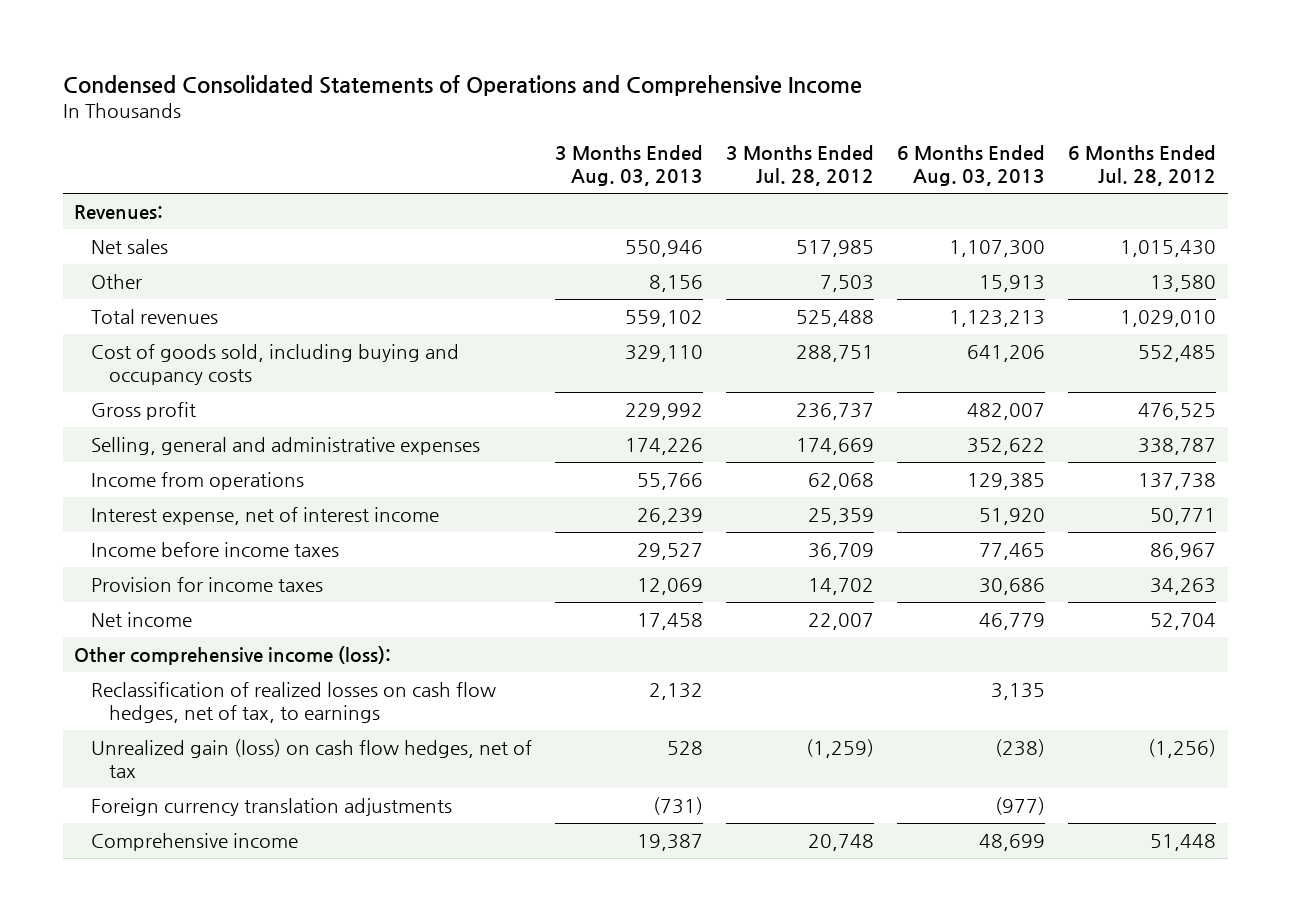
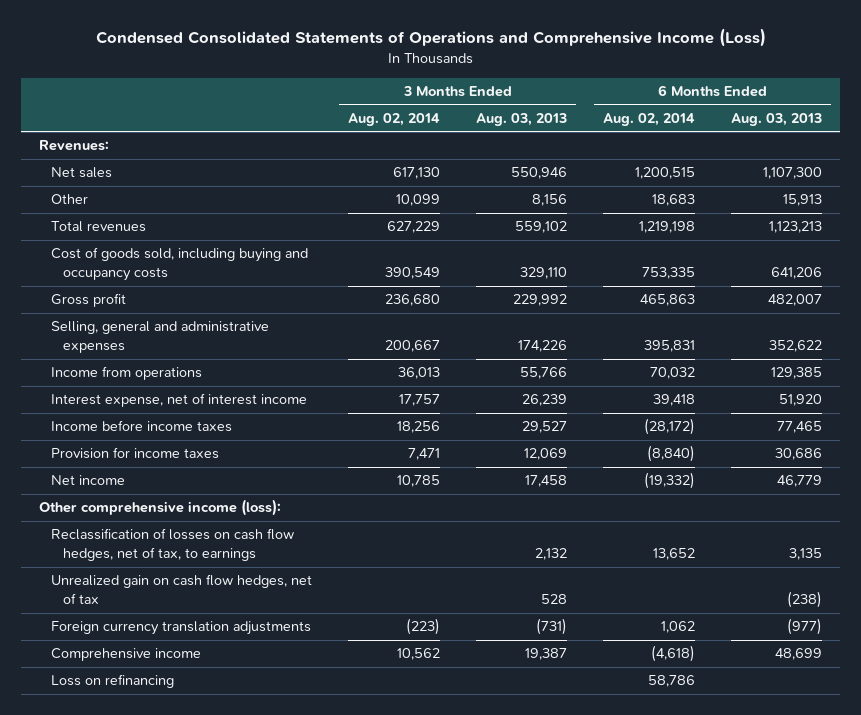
[62,74,862,96] Condensed Consolidated Statements of Operations and Comprehensive Income -> [95,28,766,48] Condensed Consolidated Statements of Operations and Comprehensive Income (Loss)
[726,144,875,187] 3 Months Ended Jul. 28, 2012 -> none
[1068,144,1217,187] 6 Months Ended Jul. 28, 2012 -> none
none -> [348,112,441,126] Aug. 02, 2014
none -> [603,112,696,126] Aug. 02, 2014
[91,681,497,724] Reclassification of realized losses on cash flow hedges, net of tax, to earnings -> [50,528,294,562] Reclassification of losses on cash flow hedges, net of tax, to earnings
[91,738,533,779] Unrealized gain (loss) on cash flow hedges, net of tax -> [50,574,312,605] Unrealized gain on cash flow hedges, net of tax
none -> [50,674,174,689] Loss on refinancing

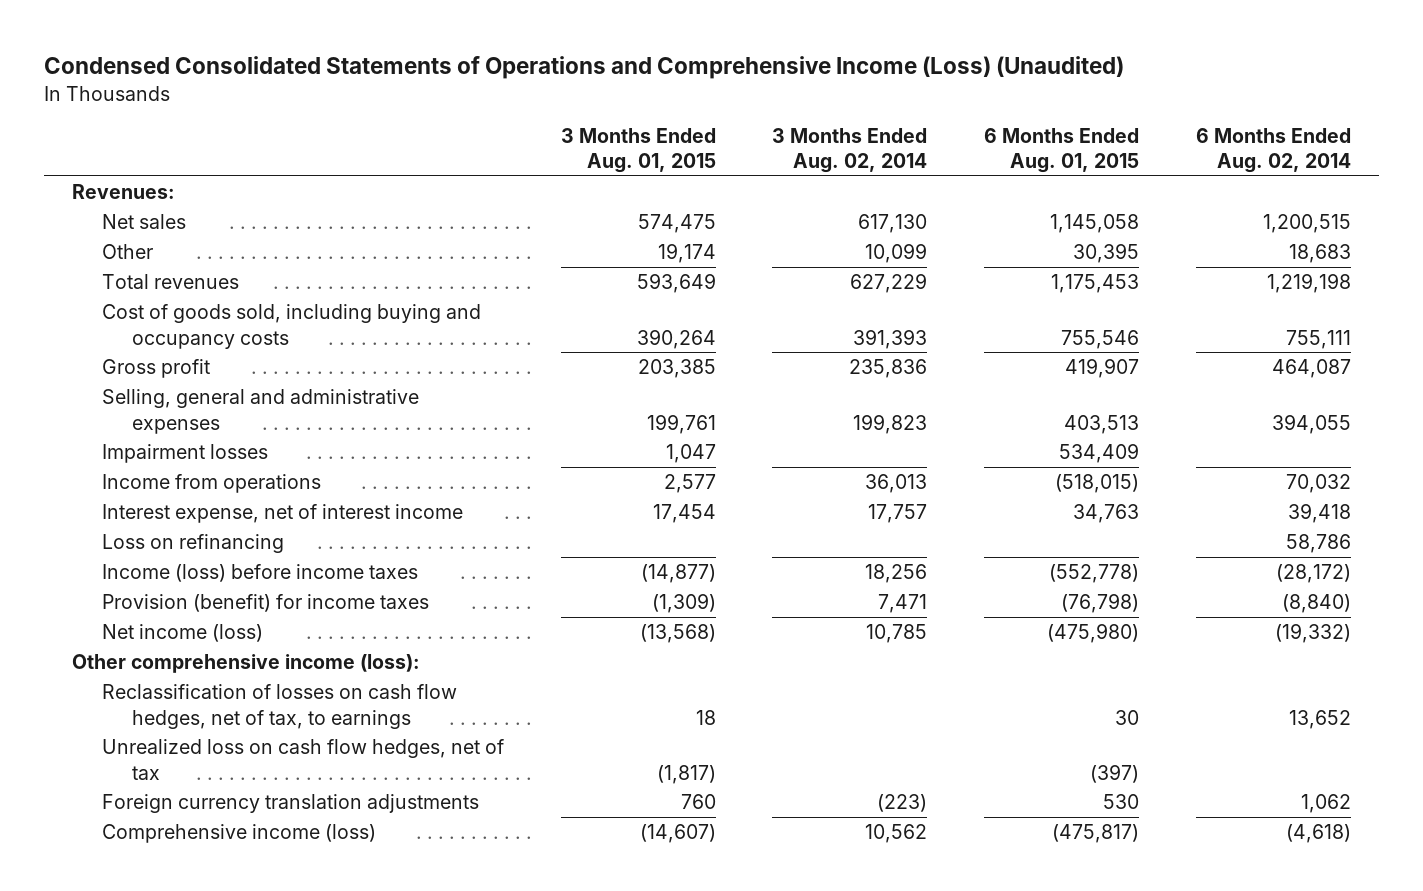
[95,28,766,48] Condensed Consolidated Statements of Operations and Comprehensive Income (Loss) -> [43,56,1124,80] Condensed Consolidated Statements of Operations and Comprehensive Income (Loss) (Unaudited)
[476,112,568,126] Aug. 03, 2013 -> none
[731,112,823,126] Aug. 03, 2013 -> none
none -> [560,127,716,173] 3 Months Ended Aug. 01, 2015
none -> [984,127,1140,173] 6 Months Ended Aug. 01, 2015
[385,267,441,280] 390,549 -> [853,328,928,349] 391,393
[642,267,696,280] 753,335 -> [1285,329,1351,349] 755,111
[385,294,441,307] 236,680 -> [849,359,928,379] 235,836
[640,294,696,307] 465,863 -> [1271,359,1351,379] 464,087
[385,340,441,353] 200,667 -> [853,413,928,434] 199,823
[644,340,696,353] 395,831 -> [1271,413,1351,434] 394,055
none -> [102,444,269,464] Impairment losses
[50,674,174,689] Loss on refinancing -> [102,534,285,554] Loss on refinancing
[50,420,232,433] Income before income taxes -> [102,564,419,583] Income (loss) before income taxes
[50,447,219,460] Provision for income taxes -> [102,594,430,613] Provision (benefit) for income taxes
[50,475,125,486] Net income -> [102,624,264,643] Net income (loss)
[50,574,312,605] Unrealized gain on cash flow hedges, net of tax -> [102,739,505,780] Unrealized loss on cash flow hedges, net of tax
[50,648,201,662] Comprehensive income -> [102,824,377,844] Comprehensive income (loss)

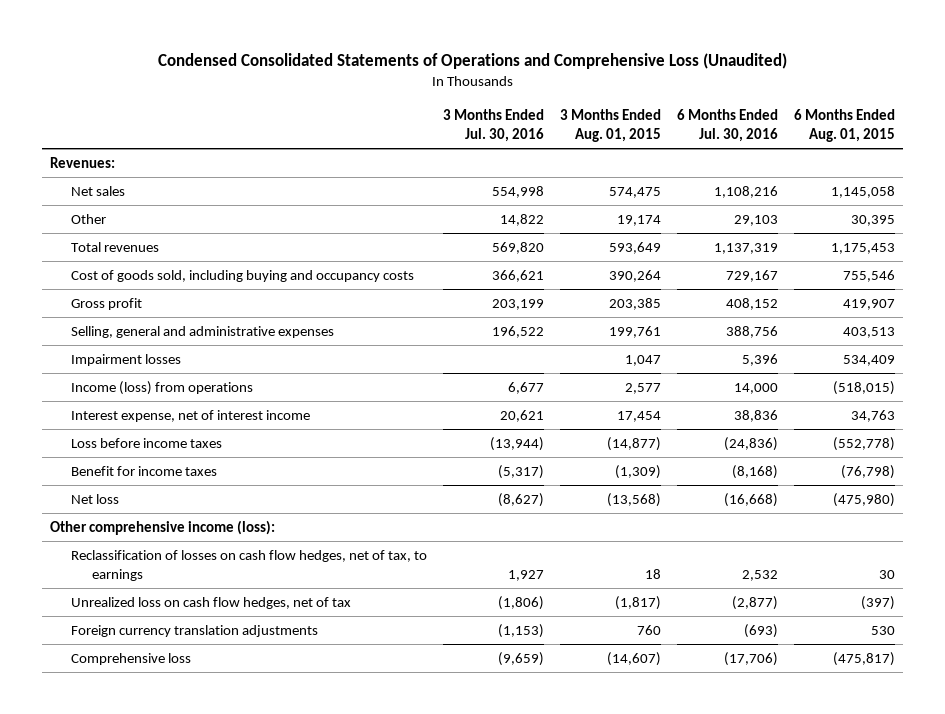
[43,56,1124,80] Condensed Consolidated Statements of Operations and Comprehensive Income (Loss) (Unaudited) -> [157,52,787,69] Condensed Consolidated Statements of Operations and Comprehensive Loss (Unaudited)
[772,127,928,173] 3 Months Ended Aug. 02, 2014 -> none
[1195,127,1351,173] 6 Months Ended Aug. 02, 2014 -> none
none -> [443,108,545,143] 3 Months Ended Jul. 30, 2016
none -> [677,108,779,143] 6 Months Ended Jul. 30, 2016
[102,474,322,494] Income from operations -> [71,380,254,395] Income (loss) from operations
[102,534,285,554] Loss on refinancing -> none
[102,564,419,583] Income (loss) before income taxes -> [71,437,223,448] Loss before income taxes
[102,594,430,613] Provision (benefit) for income taxes -> [71,465,218,476] Benefit for income taxes
[102,624,264,643] Net income (loss) -> [71,493,120,504] Net loss
[102,824,377,844] Comprehensive income (loss) -> [71,652,192,665] Comprehensive loss

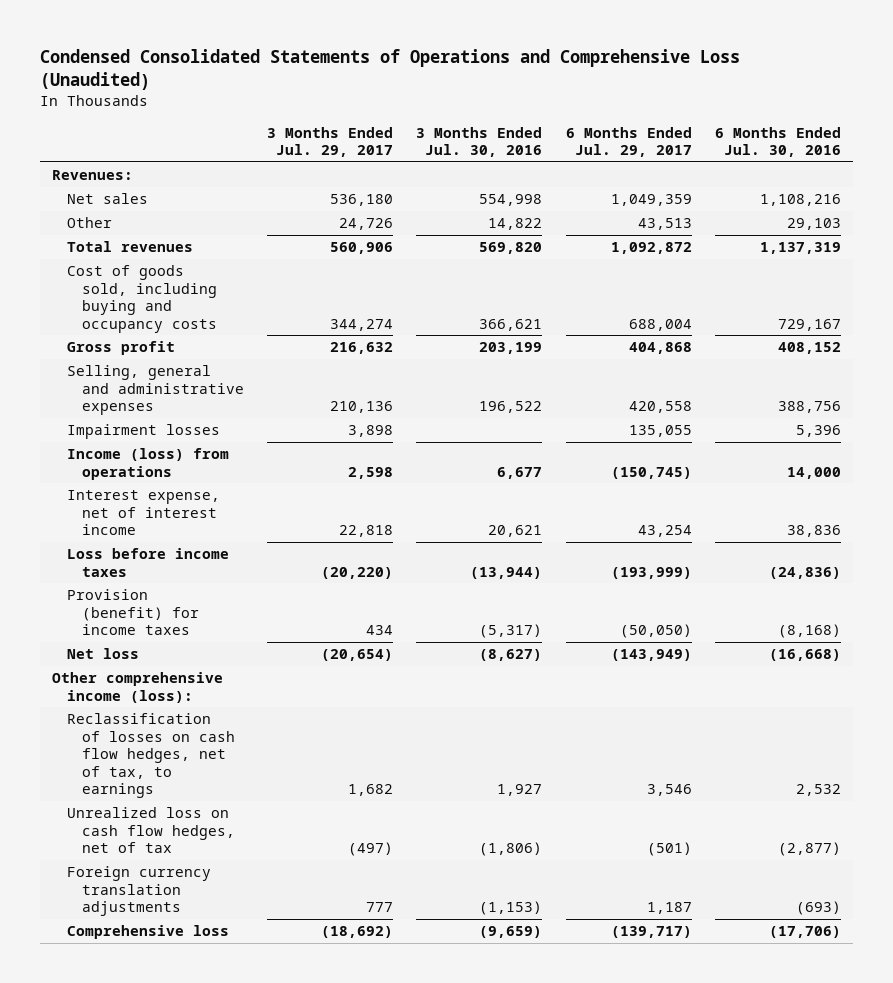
[560,108,662,143] 3 Months Ended Aug. 01, 2015 -> none
[794,108,896,143] 6 Months Ended Aug. 01, 2015 -> none
none -> [267,126,394,158] 3 Months Ended Jul. 29, 2017
none -> [565,126,692,158] 6 Months Ended Jul. 29, 2017
[71,465,218,476] Benefit for income taxes -> [66,589,199,636] Provision (benefit) for income taxes

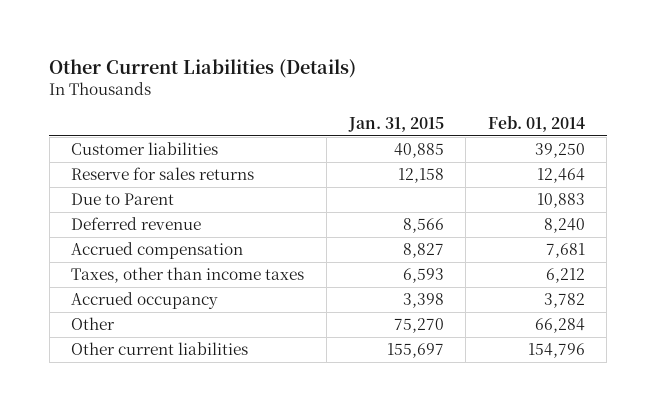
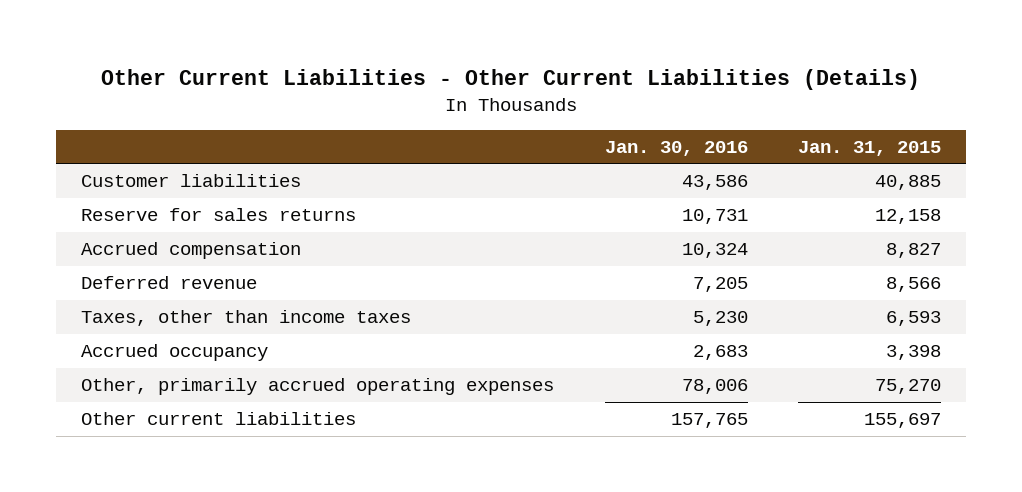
[49,58,357,78] Other Current Liabilities (Details) -> [101,69,921,91] Other Current Liabilities - Other Current Liabilities (Details)
[487,115,585,133] Feb. 01, 2014 -> none
none -> [604,140,748,156] Jan. 30, 2016
[71,193,175,206] Due to Parent -> none
[71,217,202,231] Deferred revenue -> [81,275,258,289] Deferred revenue
[71,317,116,331] Other -> [81,377,555,395] Other, primarily accrued operating expenses

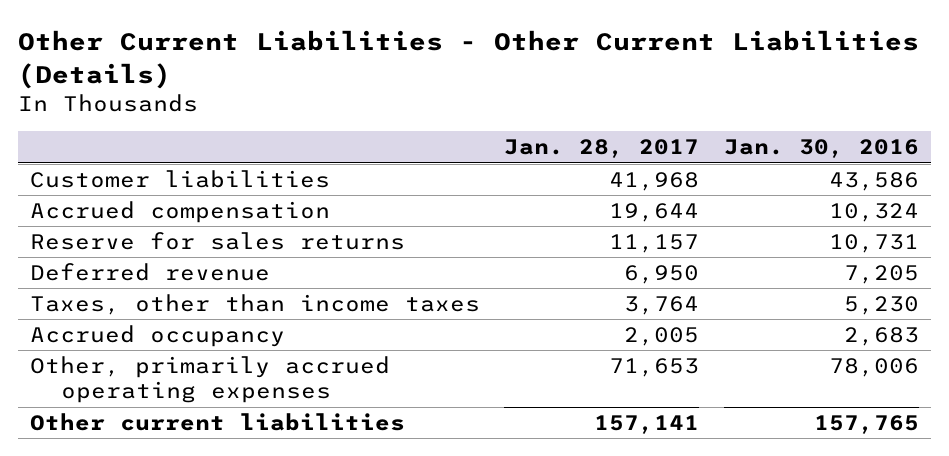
[798,140,942,156] Jan. 31, 2015 -> none
none -> [504,139,700,159] Jan. 28, 2017
[81,207,357,221] Reserve for sales returns -> [30,231,406,250] Reserve for sales returns

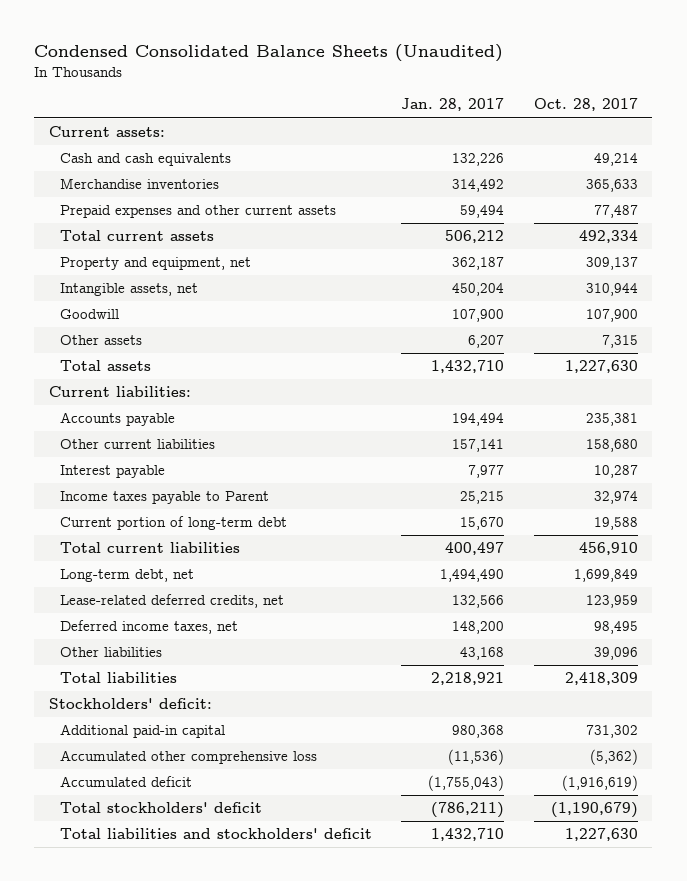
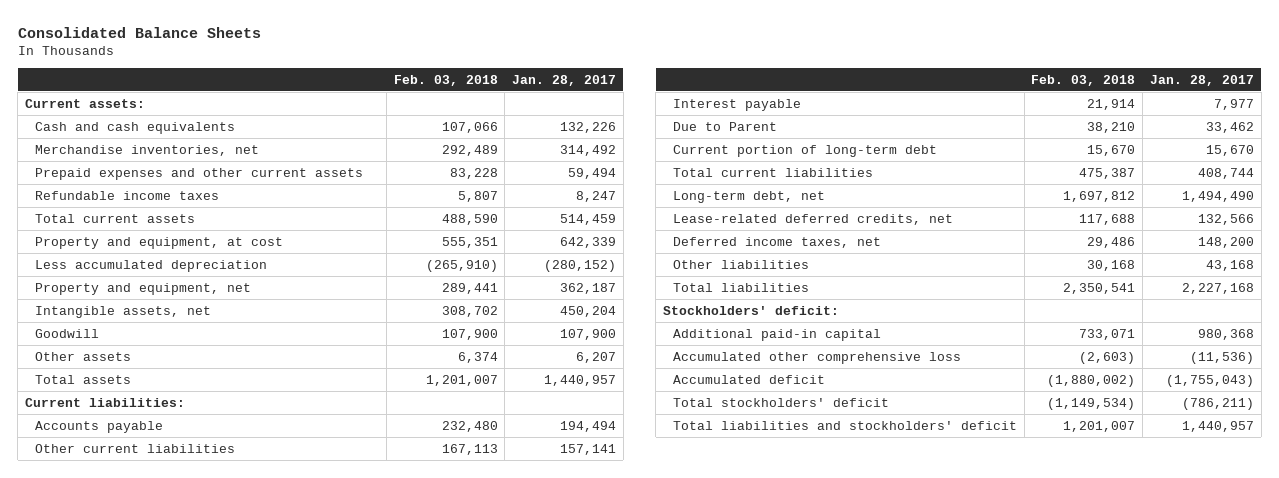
[34,43,504,62] Condensed Consolidated Balance Sheets (Unaudited) -> [17,26,261,38] Consolidated Balance Sheets
[533,98,638,112] Oct. 28, 2017 -> none
none -> [393,74,498,86] Feb. 03, 2018
[59,178,219,190] Merchandise inventories -> [34,144,259,156] Merchandise inventories, net
none -> [34,190,219,200] Refundable income taxes
[445,230,505,244] 506,212 -> [560,213,617,225] 514,459
none -> [34,236,283,249] Property and equipment, at cost
none -> [34,259,267,272] Less accumulated depreciation
[431,360,505,374] 1,432,710 -> [544,374,617,386] 1,440,957
[59,491,269,505] Income taxes payable to Parent -> none
none -> [672,121,777,131] Due to Parent
[445,542,505,556] 400,497 -> [1198,167,1255,179] 408,744
[431,672,505,686] 2,218,921 -> [1182,282,1255,294] 2,227,168
[431,828,505,842] 1,432,710 -> [1182,420,1255,432] 1,440,957

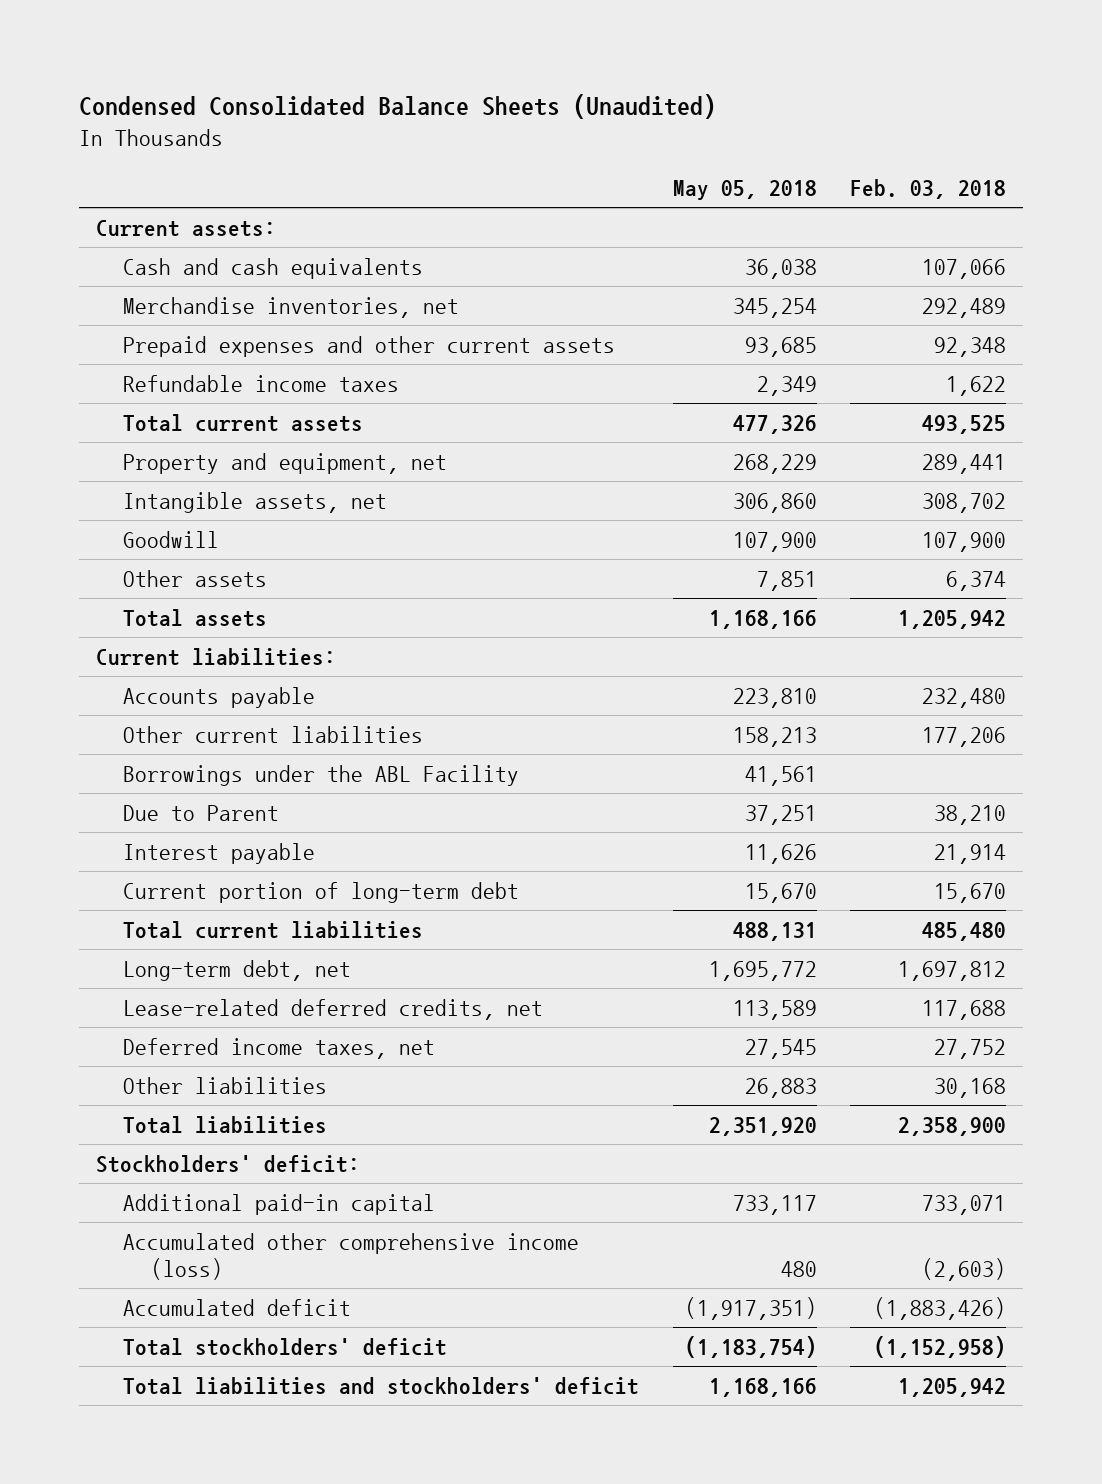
[17,26,261,38] Consolidated Balance Sheets -> [79,94,717,120] Condensed Consolidated Balance Sheets (Unaudited)
[512,74,617,86] Jan. 28, 2017 -> none
none -> [672,179,817,200] May 05, 2018
[34,236,283,249] Property and equipment, at cost -> none
[34,259,267,272] Less accumulated depreciation -> none
[449,167,498,179] 83,228 -> [934,336,1007,357] 92,348
[457,190,498,202] 5,807 -> [946,375,1007,396] 1,622
[441,213,498,225] 488,590 -> [922,414,1007,434] 493,525
[425,374,498,386] 1,201,007 -> [898,609,1007,629] 1,205,942
[441,443,498,455] 167,113 -> [922,726,1007,747] 177,206
none -> [123,764,520,786] Borrowings under the ABL Facility
[672,98,801,111] Interest payable -> [123,842,316,864] Interest payable
[1079,167,1136,179] 475,387 -> [922,921,1007,941] 485,480
[1087,236,1136,248] 29,486 -> [934,1038,1007,1059] 27,752
[1063,282,1136,294] 2,350,541 -> [898,1116,1007,1136] 2,358,900
[672,351,961,364] Accumulated other comprehensive loss -> [123,1232,580,1280] Accumulated other comprehensive income (loss)
[1047,374,1136,387] (1,880,002) -> [874,1296,1007,1320] (1,883,426)
[1047,397,1136,410] (1,149,534) -> [874,1335,1007,1358] (1,152,958)
[1063,420,1136,432] 1,201,007 -> [898,1377,1007,1397] 1,205,942

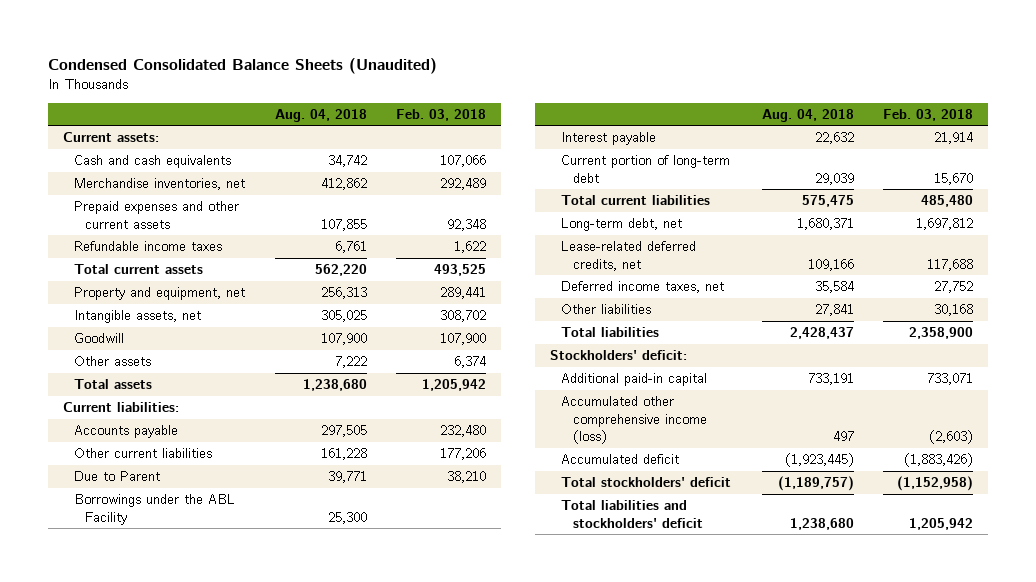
[672,179,817,200] May 05, 2018 -> none
none -> [274,108,367,122] Aug. 04, 2018
[123,764,520,786] Borrowings under the ABL Facility -> [74,494,236,525] Borrowings under the ABL Facility

